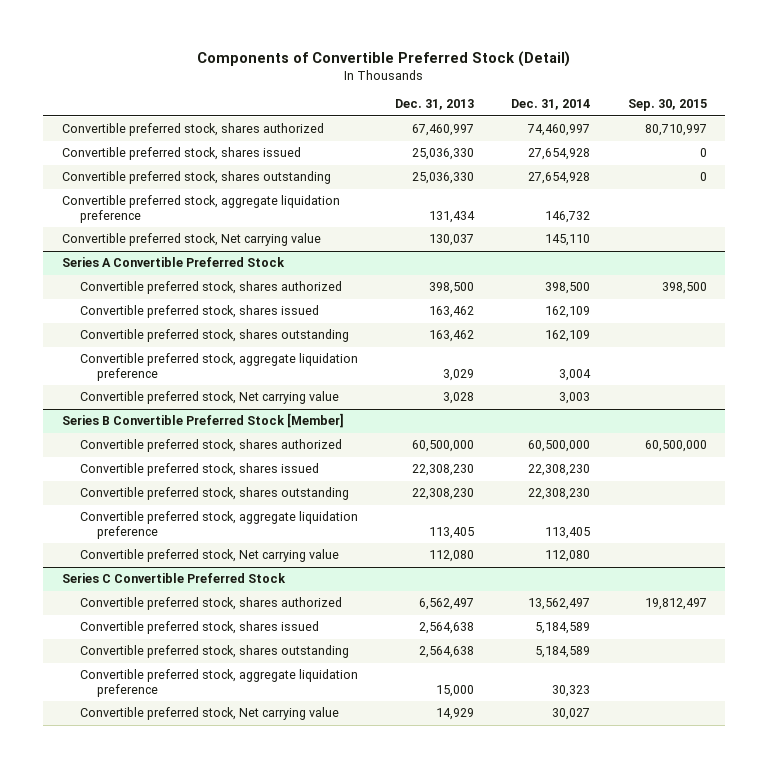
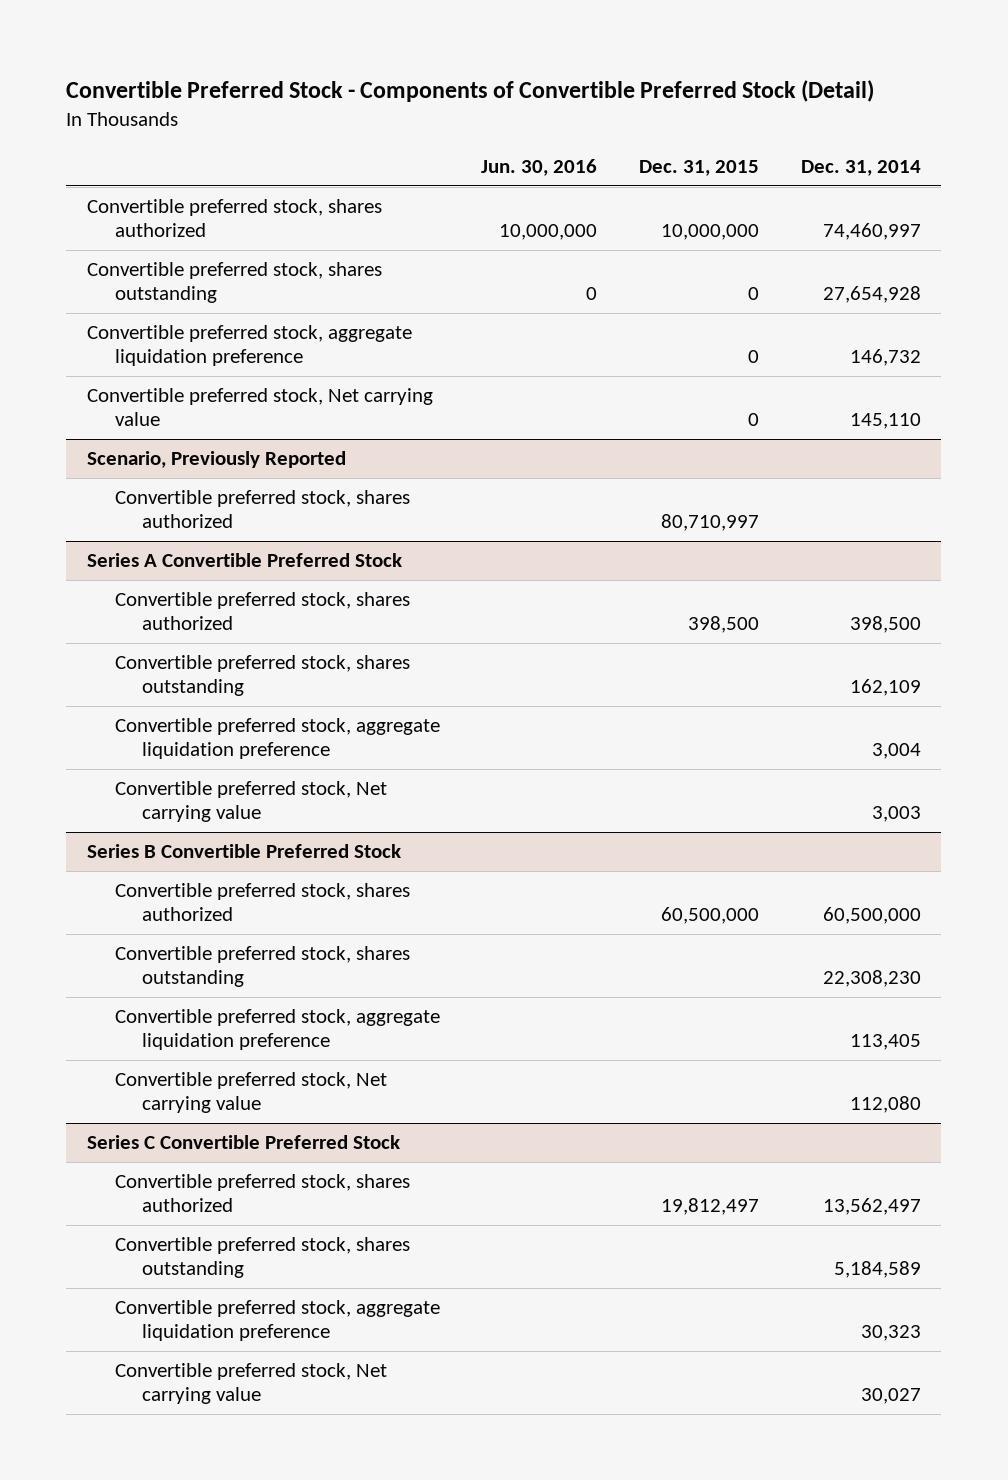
[197,50,571,67] Components of Convertible Preferred Stock (Detail) -> [66,80,875,103] Convertible Preferred Stock - Components of Convertible Preferred Stock (Detail)
[394,99,474,111] Dec. 31, 2013 -> none
[627,99,707,112] Sep. 30, 2015 -> none
none -> [481,158,598,176] Jun. 30, 2016
none -> [638,159,759,176] Dec. 31, 2015
[61,147,301,161] Convertible preferred stock, shares issued -> none
none -> [87,451,347,469] Scenario, Previously Reported
none -> [114,490,410,529] Convertible preferred stock, shares authorized
[79,305,319,319] Convertible preferred stock, shares issued -> none
[61,413,344,429] Series B Convertible Preferred Stock [Member] -> [87,844,402,859] Series B Convertible Preferred Stock
[79,463,319,477] Convertible preferred stock, shares issued -> none
[79,621,319,635] Convertible preferred stock, shares issued -> none

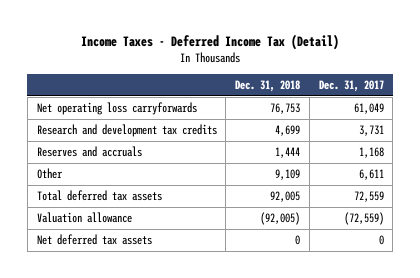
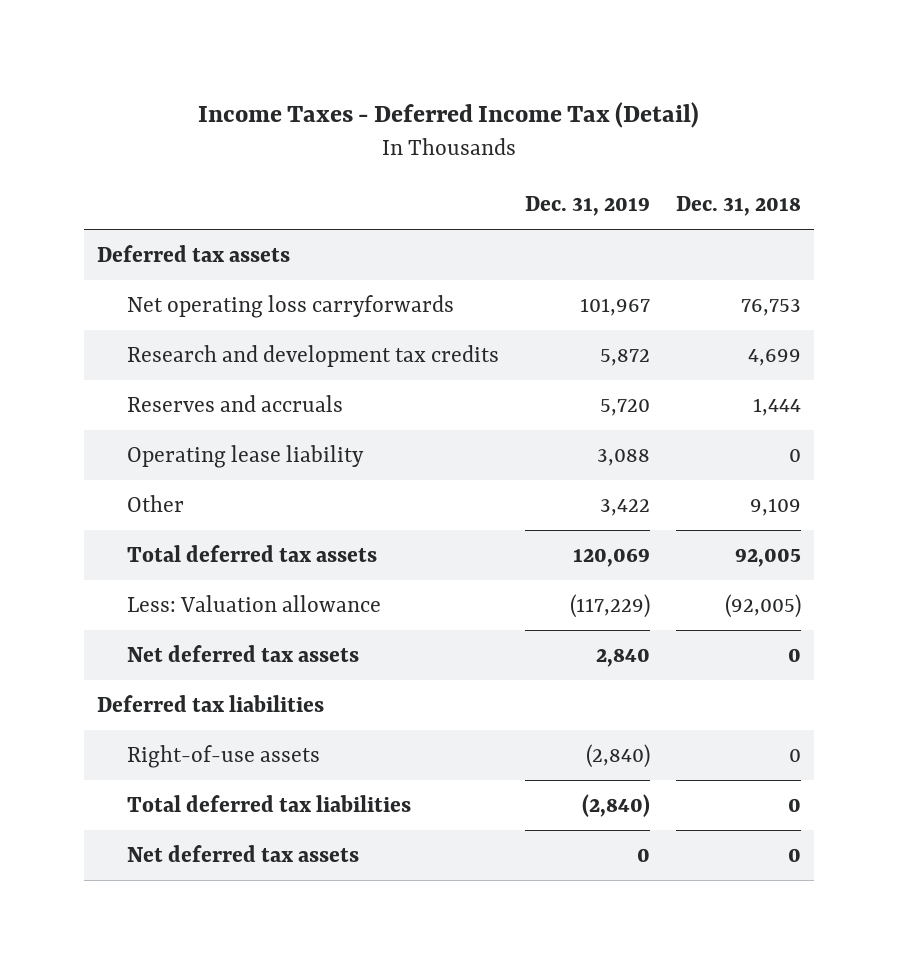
[318,79,384,92] Dec. 31, 2017 -> none
none -> [525,196,651,217] Dec. 31, 2019
none -> [97,244,291,262] Deferred tax assets
none -> [127,444,365,468] Operating lease liability
[36,212,132,224] Valuation allowance -> [127,594,382,612] Less: Valuation allowance
none -> [97,694,325,712] Deferred tax liabilities
none -> [127,744,321,768] Right-of-use assets
none -> [127,794,412,812] Total deferred tax liabilities
none -> [127,844,360,862] Net deferred tax assets

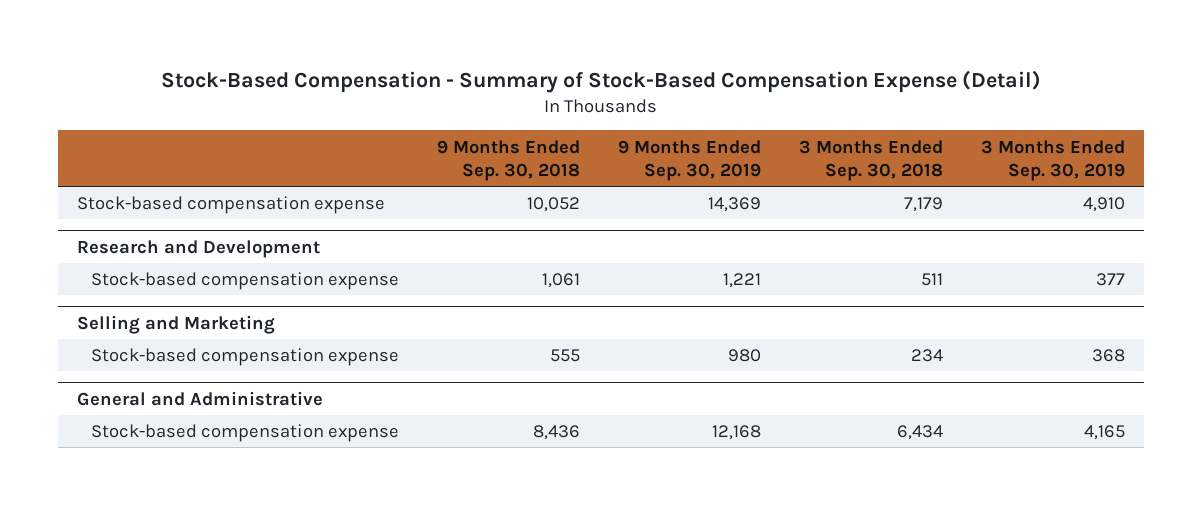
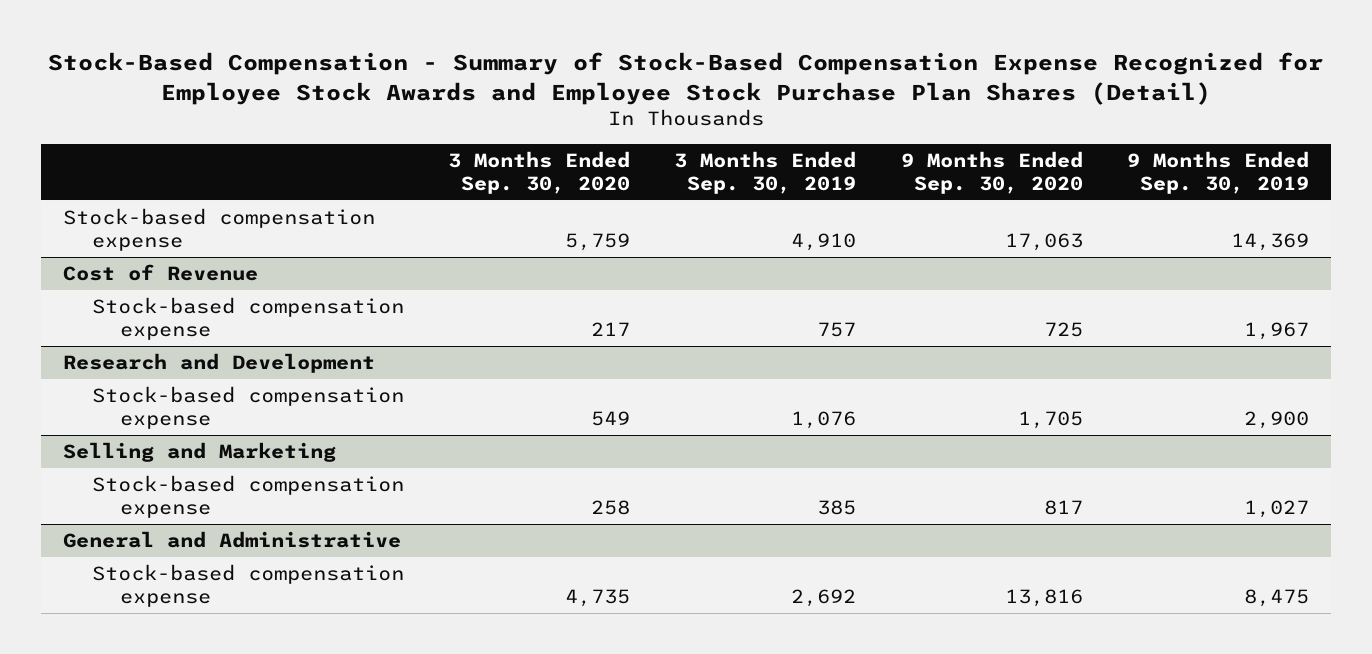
[160,69,1041,93] Stock-Based Compensation - Summary of Stock-Based Compensation Expense (Detail) -> [48,52,1324,105] Stock-Based Compensation - Summary of Stock-Based Compensation Expense Recognized for Employee Stock Awards and Employee Stock Purchase Plan Shares (Detail)
[436,139,580,181] 9 Months Ended Sep. 30, 2018 -> none
[798,139,943,181] 3 Months Ended Sep. 30, 2018 -> none
none -> [448,151,631,194] 3 Months Ended Sep. 30, 2020
none -> [900,151,1083,194] 9 Months Ended Sep. 30, 2020
none -> [63,264,259,282] Cost of Revenue
none -> [91,297,404,340] Stock-based compensation expense
[722,273,761,289] 1,221 -> [1244,410,1310,429] 2,900
[1096,273,1126,287] 377 -> [791,410,857,429] 1,076
[727,349,761,363] 980 -> [1244,499,1310,518] 1,027
[1092,349,1126,363] 368 -> [817,499,857,515] 385
[711,425,761,441] 12,168 -> [1244,588,1310,607] 8,475
[1084,425,1126,441] 4,165 -> [791,588,857,607] 2,692

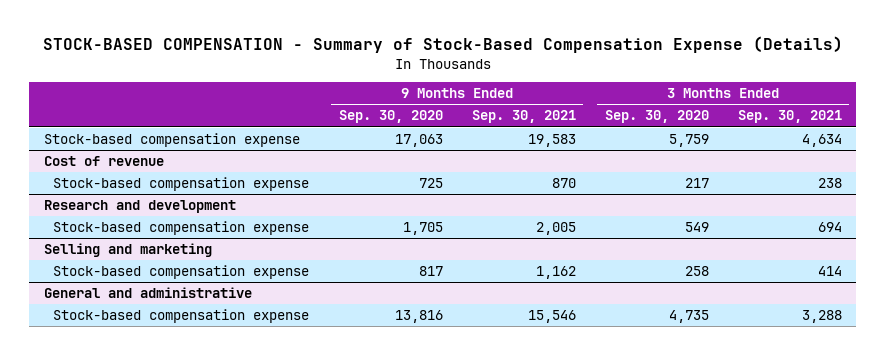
[48,52,1324,105] Stock-Based Compensation - Summary of Stock-Based Compensation Expense Recognized for Employee Stock Awards and Employee Stock Purchase Plan Shares (Detail) -> [42,36,843,54] STOCK-BASED COMPENSATION - Summary of Stock-Based Compensation Expense (Details)
[674,151,857,194] 3 Months Ended Sep. 30, 2019 -> none
[1127,151,1310,194] 9 Months Ended Sep. 30, 2019 -> none
none -> [471,110,576,124] Sep. 30, 2021
none -> [737,110,842,124] Sep. 30, 2021
[63,264,259,282] Cost of Revenue -> [43,156,164,167] Cost of revenue
[63,353,376,374] Research and Development -> [43,200,236,214] Research and development
[63,442,337,463] Selling and Marketing -> [43,243,212,258] Selling and marketing
[63,531,402,549] General and Administrative -> [43,287,252,299] General and administrative

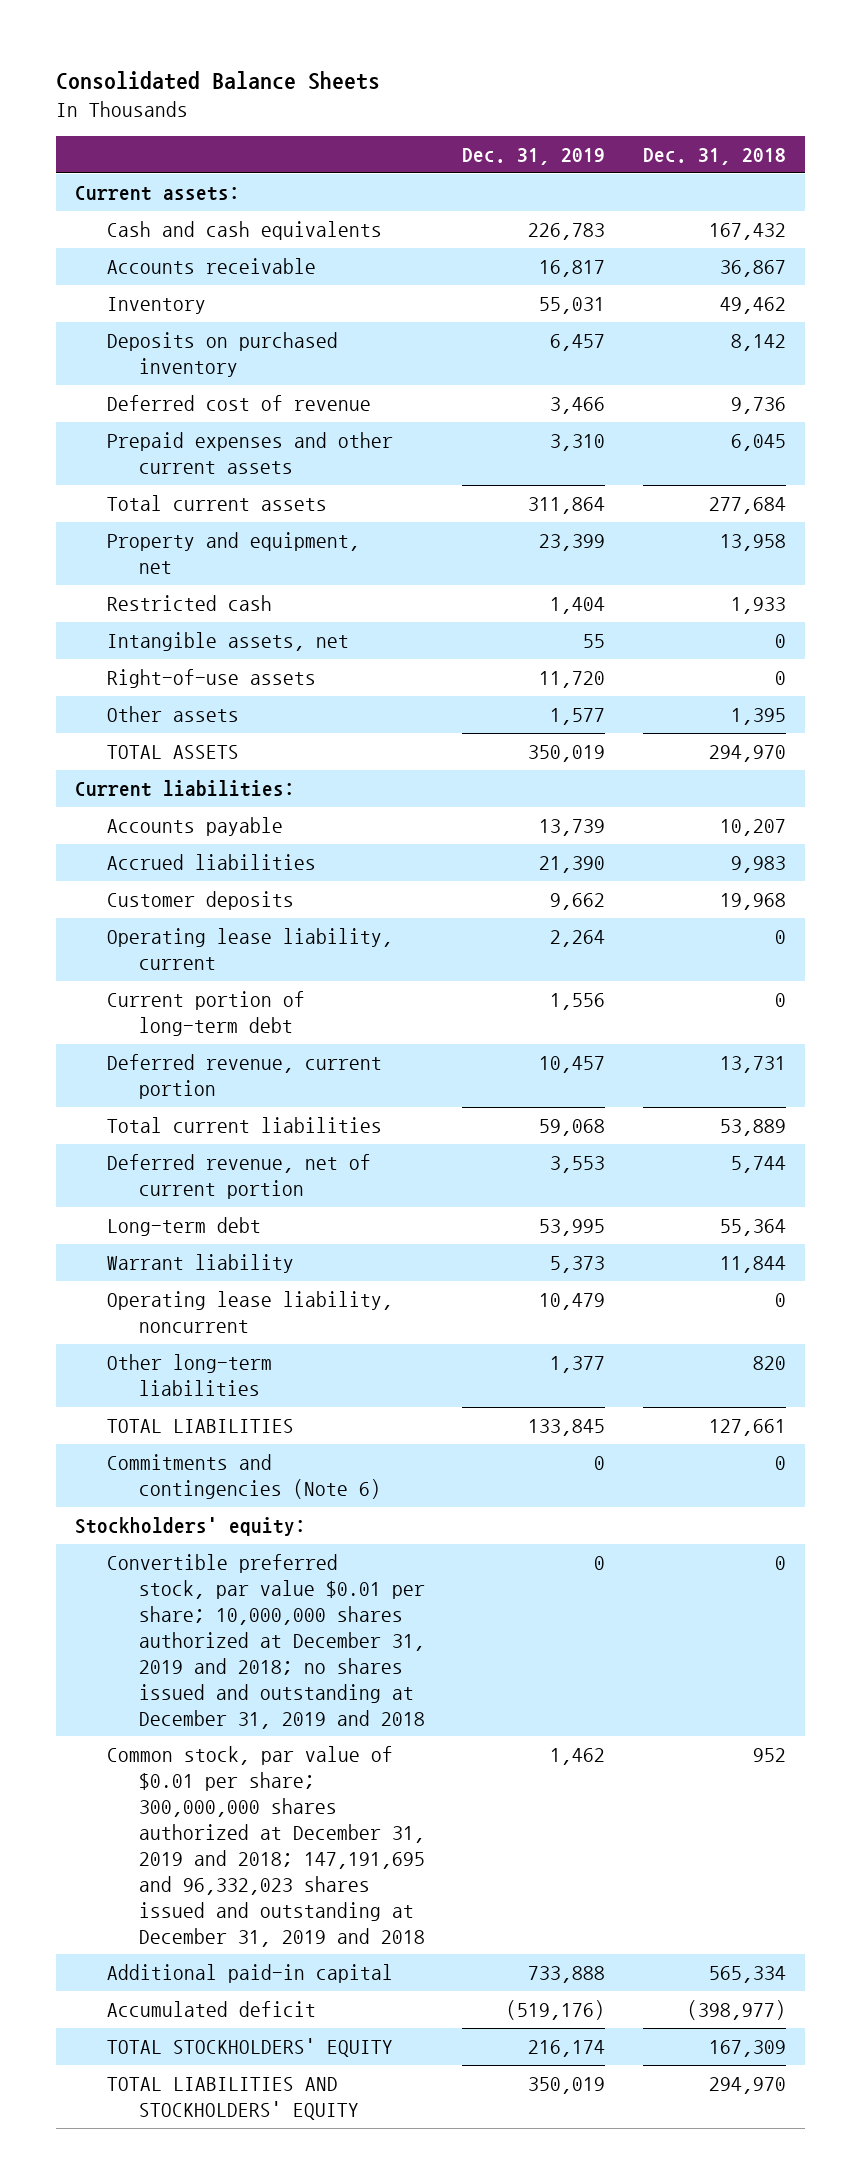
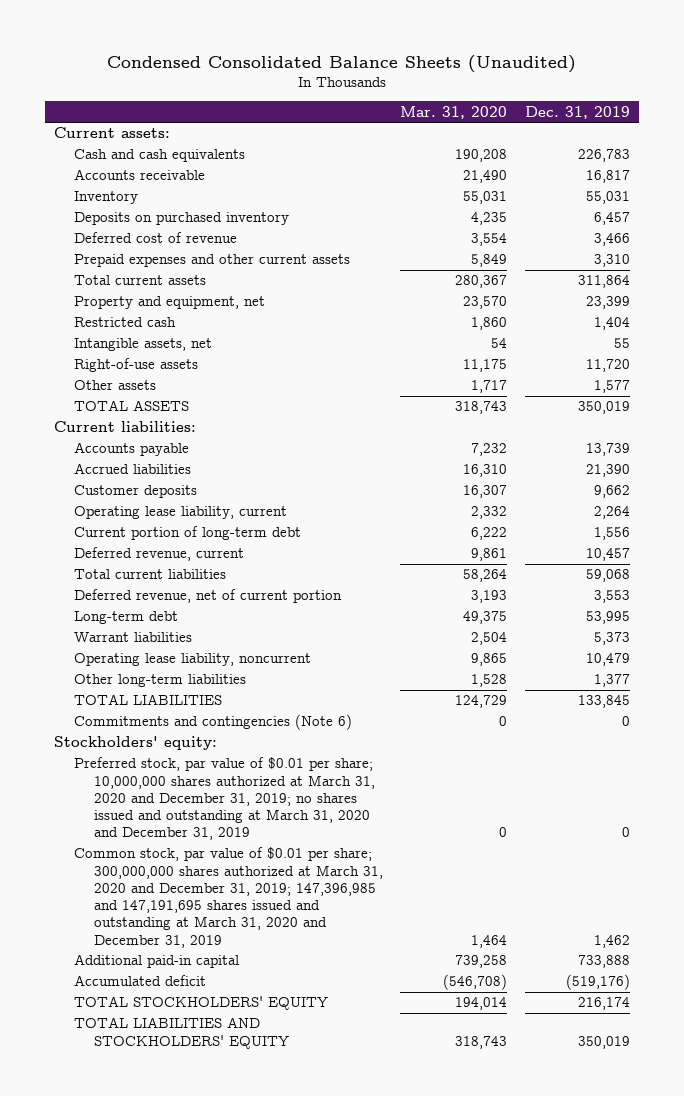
[55,70,380,90] Consolidated Balance Sheets -> [106,54,576,73] Condensed Consolidated Balance Sheets (Unaudited)
[642,148,786,166] Dec. 31, 2018 -> none
none -> [400,105,508,119] Mar. 31, 2020
[106,1053,382,1099] Deferred revenue, current portion -> [73,547,244,562] Deferred revenue, current
[106,1253,294,1273] Warrant liability -> [73,632,192,643] Warrant liabilities
[106,1553,425,1729] Convertible preferred stock, par value $0.01 per share; 10,000,000 shares authorized at December 31, 2019 and 2018; no shares issued and outstanding at December 31, 2019 and 2018 -> [73,757,375,841] Preferred stock, par value of $0.01 per share; 10,000,000 shares authorized at March 31, 2020 and December 31, 2019; no shares issued and outstanding at March 31, 2020 and December 31, 2019
[106,1745,425,1947] Common stock, par value of $0.01 per share; 300,000,000 shares authorized at December 31, 2019 and 2018; 147,191,695 and 96,332,023 shares issued and outstanding at December 31, 2019 and 2018 -> [73,847,383,948] Common stock, par value of $0.01 per share; 300,000,000 shares authorized at March 31, 2020 and December 31, 2019; 147,396,985 and 147,191,695 shares issued and outstanding at March 31, 2020 and December 31, 2019

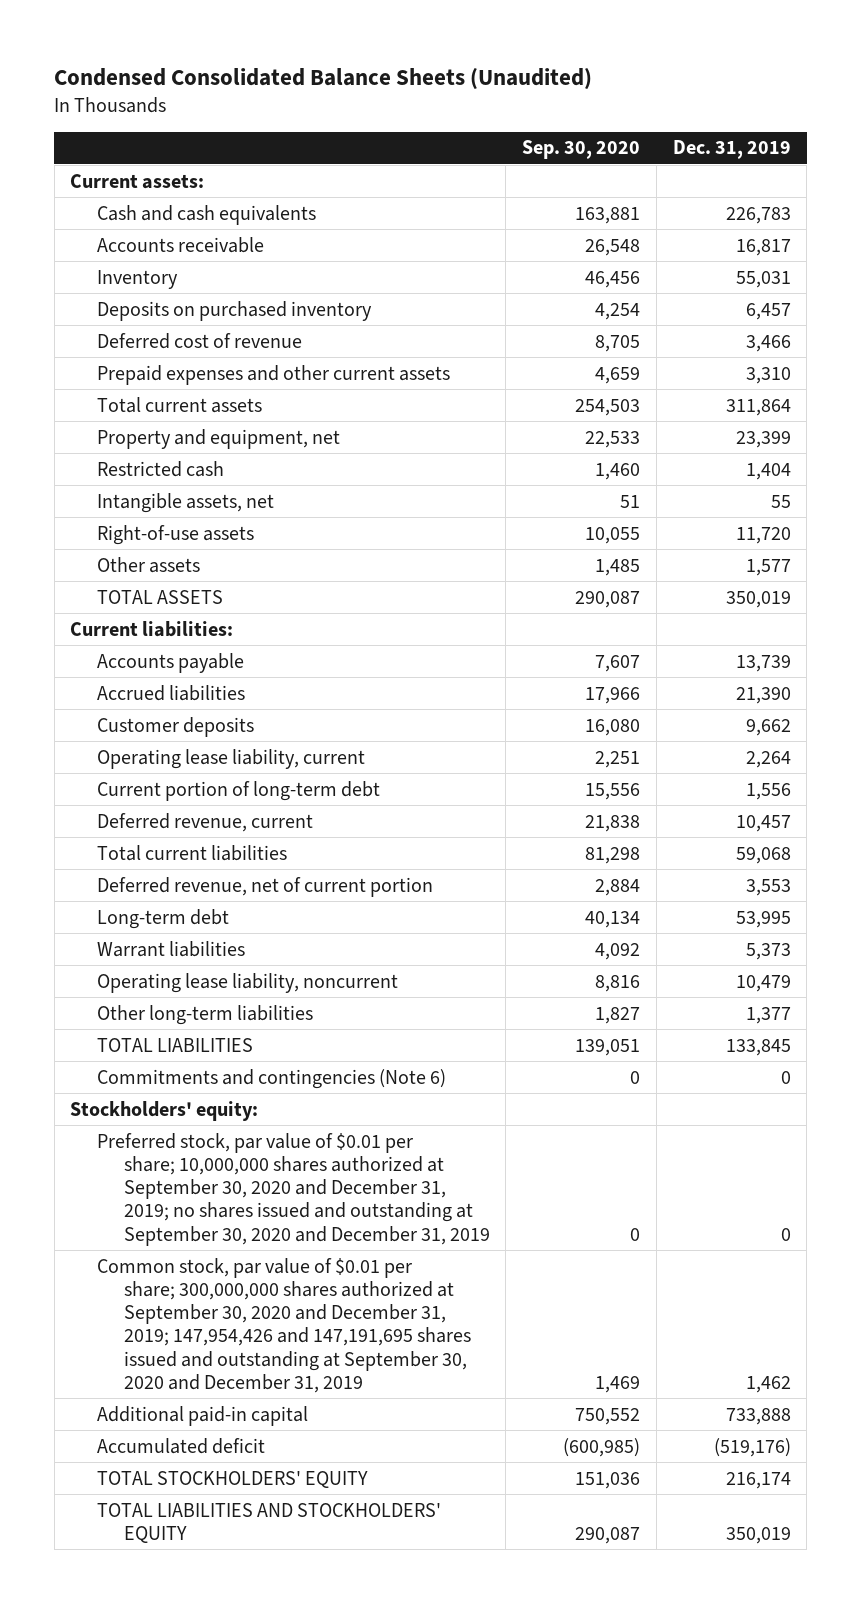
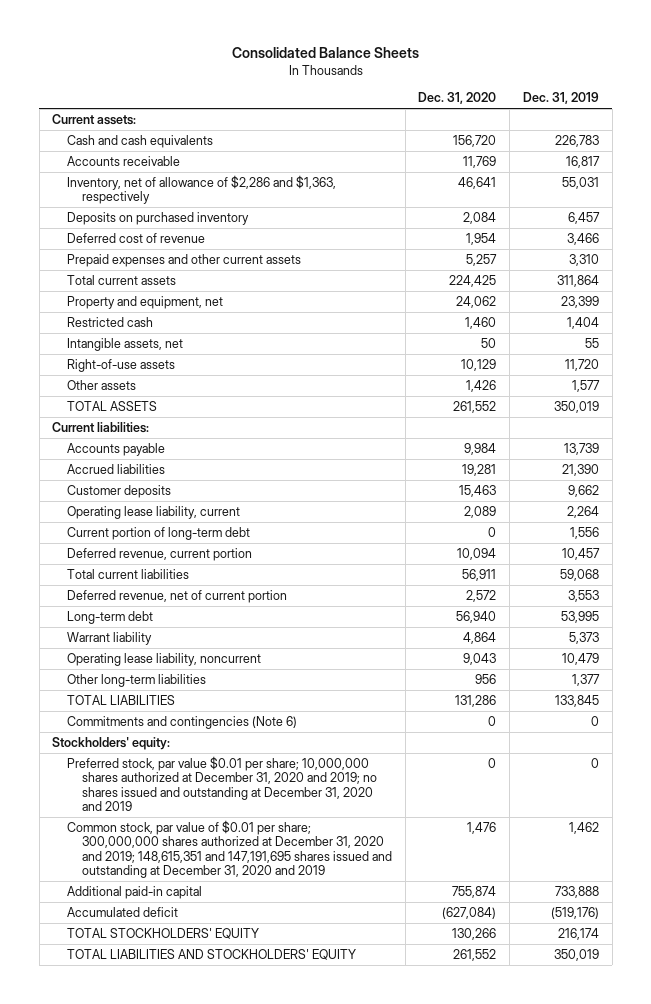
[54,68,593,91] Condensed Consolidated Balance Sheets (Unaudited) -> [231,47,419,59] Consolidated Balance Sheets
[522,140,641,160] Sep. 30, 2020 -> none
none -> [418,92,497,105] Dec. 31, 2020
[97,269,179,289] Inventory -> [67,175,337,205] Inventory, net of allowance of $2,286 and $1,363, respectively
[97,812,314,832] Deferred revenue, current -> [67,548,253,562] Deferred revenue, current portion
[97,940,246,957] Warrant liabilities -> [67,632,153,646] Warrant liability
[97,1132,490,1246] Preferred stock, par value of $0.01 per share; 10,000,000 shares authorized at September 30, 2020 and December 31, 2019; no shares issued and outstanding at September 30, 2020 and December 31, 2019 -> [67,756,377,811] Preferred stock, par value $0.01 per share; 10,000,000 shares authorized at December 31, 2020 and 2019; no shares issued and outstanding at December 31, 2020 and 2019
[97,1257,471,1393] Common stock, par value of $0.01 per share; 300,000,000 shares authorized at September 30, 2020 and December 31, 2019; 147,954,426 and 147,191,695 shares issued and outstanding at September 30, 2020 and December 31, 2019 -> [67,820,392,878] Common stock, par value of $0.01 per share; 300,000,000 shares authorized at December 31, 2020 and 2019; 148,615,351 and 147,191,695 shares issued and outstanding at December 31, 2020 and 2019

